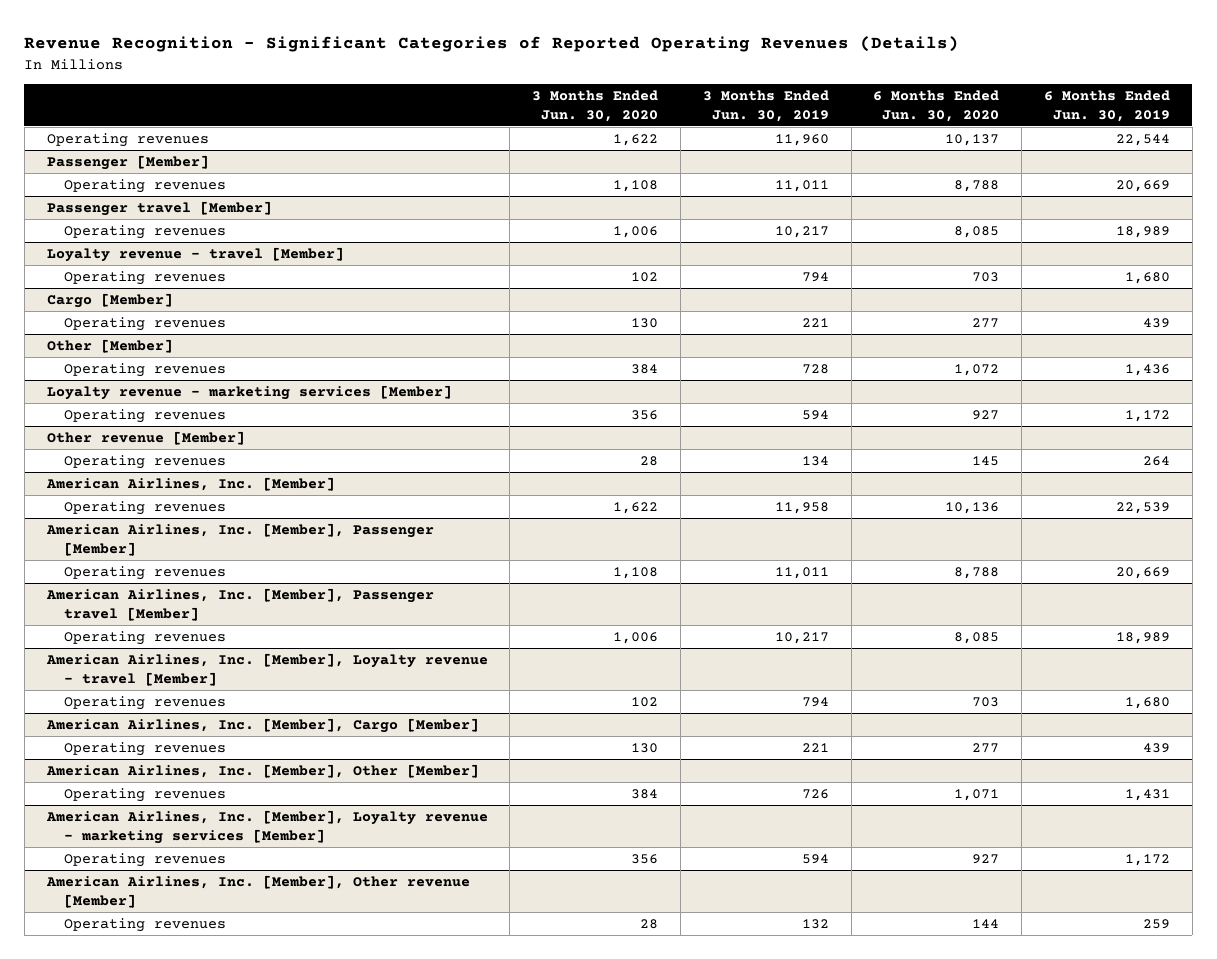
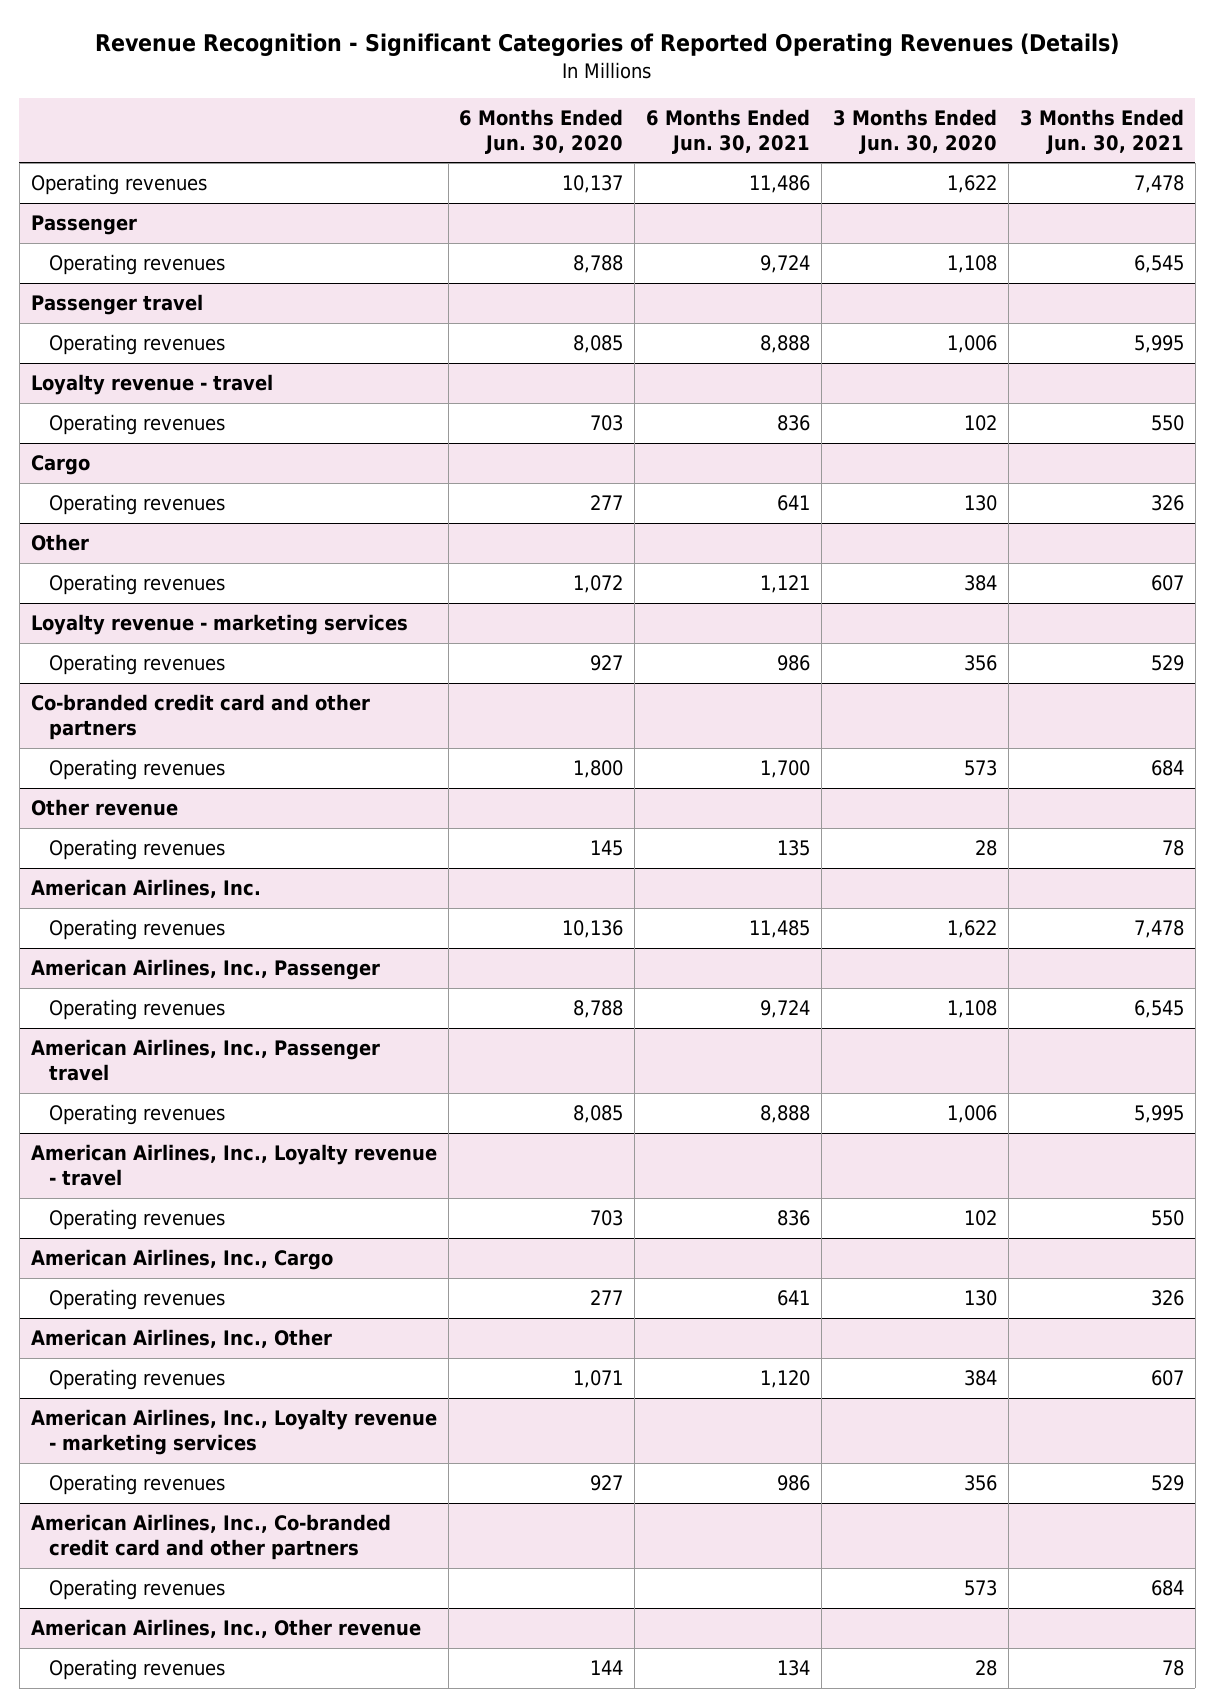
[702,89,829,122] 3 Months Ended Jun. 30, 2019 -> none
[1043,89,1170,122] 6 Months Ended Jun. 30, 2019 -> none
none -> [646,109,811,154] 6 Months Ended Jun. 30, 2021
none -> [1019,109,1184,154] 3 Months Ended Jun. 30, 2021
[46,154,209,170] Passenger [Member] -> [30,215,137,236] Passenger
[46,200,272,216] Passenger travel [Member] -> [30,294,203,316] Passenger travel
[46,246,344,262] Loyalty revenue - travel [Member] -> [30,374,273,396] Loyalty revenue - travel
[46,292,173,308] Cargo [Member] -> [30,455,90,476] Cargo
[46,338,173,353] Other [Member] -> [30,534,89,552] Other
[46,384,452,400] Loyalty revenue - marketing services [Member] -> [30,614,408,636] Loyalty revenue - marketing services
none -> [30,694,370,741] Co-branded credit card and other partners
none -> [49,759,226,781] Operating revenues
[46,430,245,445] Other revenue [Member] -> [30,799,178,817] Other revenue
[45,476,335,491] American Airlines, Inc. [Member] -> [30,879,261,899] American Airlines, Inc.
[45,522,434,556] American Airlines, Inc. [Member], Passenger [Member] -> [30,959,380,981] American Airlines, Inc., Passenger
[45,587,434,621] American Airlines, Inc. [Member], Passenger travel [Member] -> [30,1039,380,1082] American Airlines, Inc., Passenger travel
[45,652,488,686] American Airlines, Inc. [Member], Loyalty revenue - travel [Member] -> [30,1144,437,1187] American Airlines, Inc., Loyalty revenue - travel
[45,717,479,733] American Airlines, Inc. [Member], Cargo [Member] -> [30,1249,333,1271] American Airlines, Inc., Cargo
[45,763,479,778] American Airlines, Inc. [Member], Other [Member] -> [30,1329,332,1349] American Airlines, Inc., Other
[45,809,488,844] American Airlines, Inc. [Member], Loyalty revenue - marketing services [Member] -> [30,1409,437,1456] American Airlines, Inc., Loyalty revenue - marketing services
none -> [30,1514,391,1561] American Airlines, Inc., Co-branded credit card and other partners
none -> [49,1579,226,1601] Operating revenues
[45,874,470,908] American Airlines, Inc. [Member], Other revenue [Member] -> [30,1619,421,1639] American Airlines, Inc., Other revenue

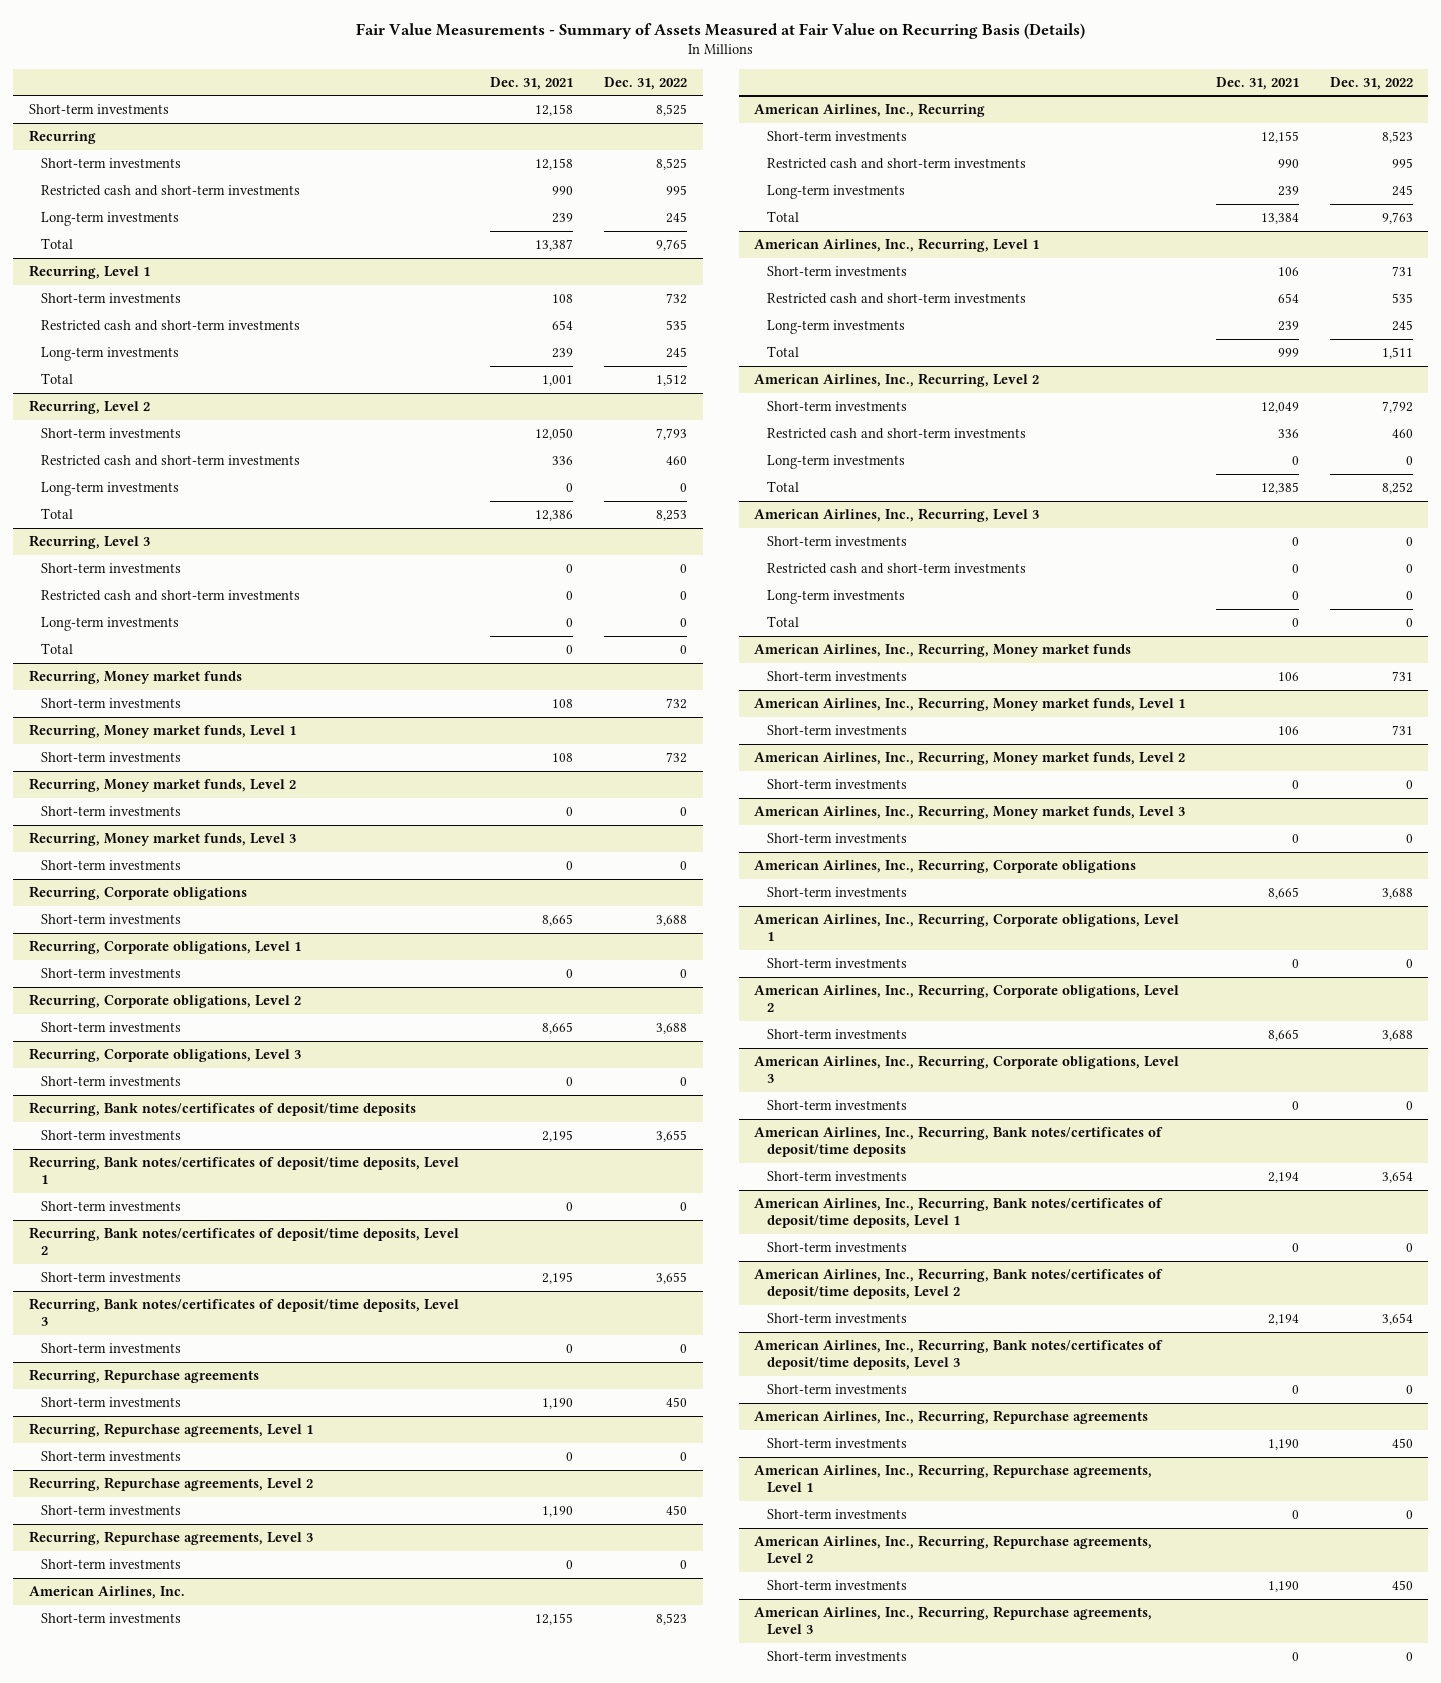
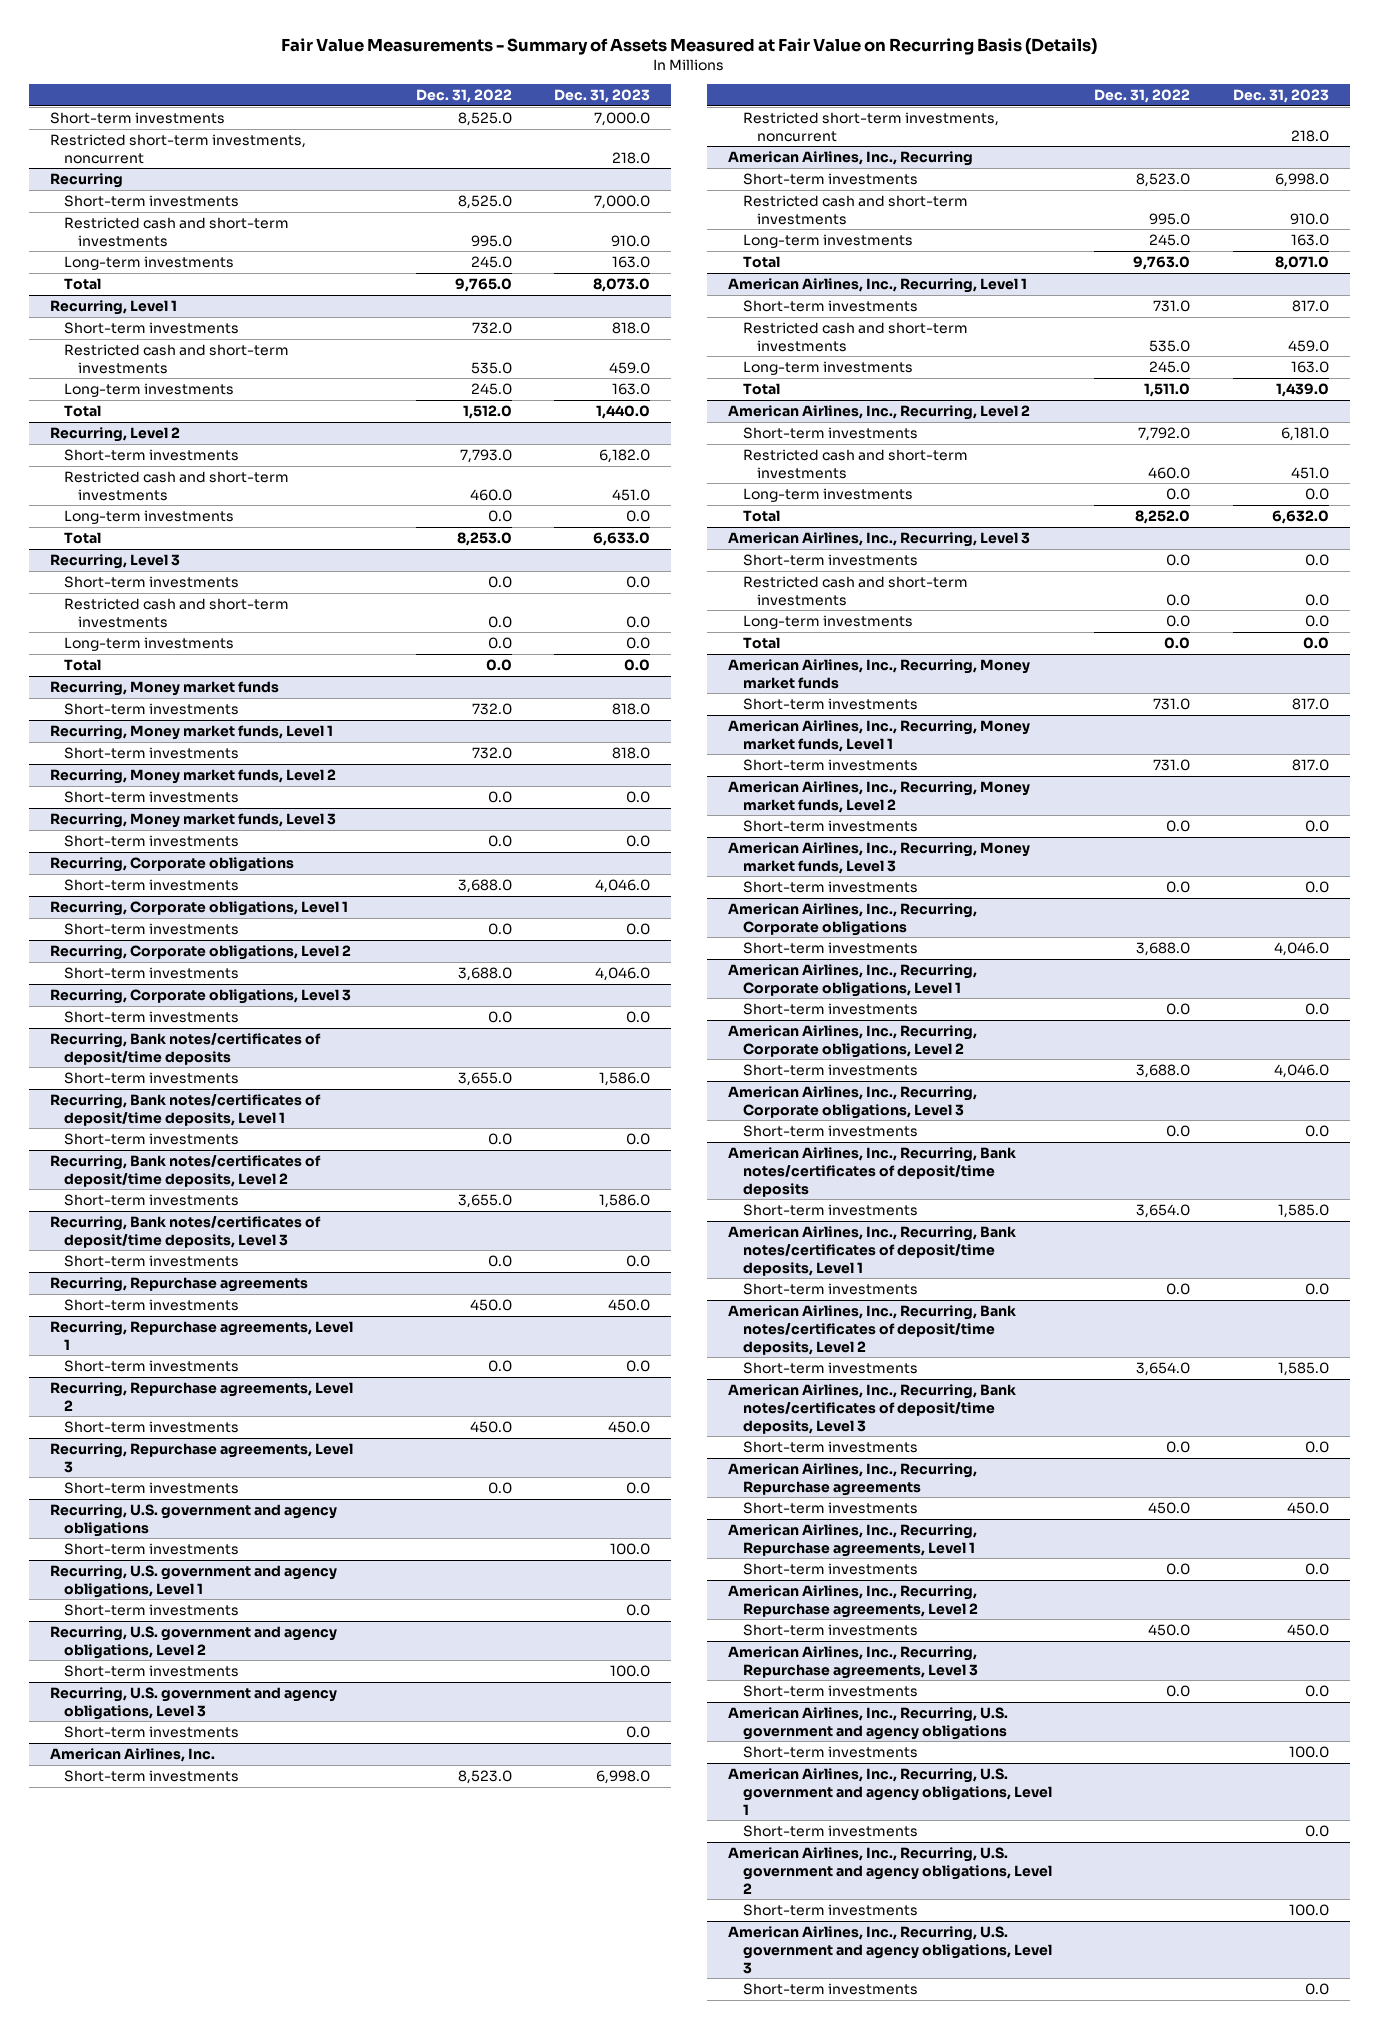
[490,76,574,90] Dec. 31, 2021 -> none
none -> [554,88,651,103] Dec. 31, 2023
[656,103,688,116] 8,525 -> [457,111,512,126] 8,525.0
none -> [49,133,306,164] Restricted short-term investments, noncurrent
[656,157,688,170] 8,525 -> [457,194,512,209] 8,525.0
[666,184,688,195] 995 -> [470,234,512,247] 995.0
[666,211,688,223] 245 -> [470,255,512,268] 245.0
[656,238,688,251] 9,765 -> [454,277,512,292] 9,765.0
[666,292,688,304] 732 -> [471,321,512,334] 732.0
[666,319,688,330] 535 -> [470,361,512,374] 535.0
[666,346,688,358] 245 -> [470,382,512,395] 245.0
[656,373,688,386] 1,512 -> [462,404,512,419] 1,512.0
[656,427,688,440] 7,793 -> [459,448,512,463] 7,793.0
[666,455,688,465] 460 -> [469,488,512,501] 460.0
[680,482,688,492] 0 -> [487,509,512,522] 0.0
[656,508,688,521] 8,253 -> [456,531,512,546] 8,253.0
[680,563,688,573] 0 -> [487,575,512,588] 0.0
[680,590,688,600] 0 -> [487,615,512,628] 0.0
[680,617,688,627] 0 -> [487,636,512,649] 0.0
[680,644,688,654] 0 -> [485,658,512,671] 0.0
[666,697,688,709] 732 -> [471,702,512,715] 732.0
[666,751,688,763] 732 -> [471,746,512,759] 732.0
[680,806,688,816] 0 -> [487,790,512,803] 0.0
[680,860,688,870] 0 -> [487,834,512,847] 0.0
[656,914,688,926] 3,688 -> [457,878,512,893] 3,688.0
[680,968,688,978] 0 -> [487,922,512,935] 0.0
[656,1022,688,1034] 3,688 -> [457,966,512,981] 3,688.0
[680,1076,688,1086] 0 -> [487,1010,512,1023] 0.0
[656,1129,688,1142] 3,655 -> [457,1071,512,1086] 3,655.0
[680,1201,688,1211] 0 -> [487,1132,512,1145] 0.0
[656,1271,688,1284] 3,655 -> [457,1193,512,1208] 3,655.0
[680,1343,688,1353] 0 -> [487,1254,512,1267] 0.0
[666,1396,688,1407] 450 -> [469,1298,512,1311] 450.0
[680,1451,688,1461] 0 -> [487,1359,512,1372] 0.0
[666,1504,688,1515] 450 -> [469,1420,512,1433] 450.0
[680,1559,688,1569] 0 -> [487,1481,512,1494] 0.0
none -> [49,1503,337,1537] Recurring, U.S. government and agency obligations
none -> [64,1542,240,1555] Short-term investments
none -> [49,1564,337,1598] Recurring, U.S. government and agency obligations, Level 1
none -> [64,1603,240,1616] Short-term investments
none -> [49,1625,337,1659] Recurring, U.S. government and agency obligations, Level 2
none -> [64,1664,240,1677] Short-term investments
none -> [49,1686,337,1720] Recurring, U.S. government and agency obligations, Level 3
none -> [64,1725,240,1738] Short-term investments
[656,1612,688,1625] 8,523 -> [457,1769,512,1784] 8,523.0
none -> [742,111,999,142] Restricted short-term investments, noncurrent
[1381,130,1413,143] 8,523 -> [1136,172,1191,187] 8,523.0
[1391,157,1413,168] 995 -> [1149,212,1191,225] 995.0
[1391,184,1413,196] 245 -> [1149,233,1191,246] 245.0
[1381,211,1413,224] 9,763 -> [1133,255,1191,270] 9,763.0
[1391,265,1413,276] 731 -> [1153,299,1191,312] 731.0
[1391,292,1413,303] 535 -> [1149,339,1191,352] 535.0
[1391,319,1413,331] 245 -> [1149,360,1191,373] 245.0
[1381,346,1413,359] 1,511 -> [1144,382,1191,397] 1,511.0
[1381,400,1413,413] 7,792 -> [1138,426,1191,441] 7,792.0
[1391,428,1413,438] 460 -> [1148,466,1191,479] 460.0
[1405,455,1413,465] 0 -> [1166,487,1191,500] 0.0
[1381,481,1413,494] 8,252 -> [1135,509,1191,524] 8,252.0
[1405,536,1413,546] 0 -> [1166,553,1191,566] 0.0
[1405,563,1413,573] 0 -> [1166,593,1191,606] 0.0
[1405,590,1413,600] 0 -> [1166,614,1191,627] 0.0
[1405,617,1413,627] 0 -> [1164,636,1191,649] 0.0
[1391,670,1413,681] 731 -> [1153,697,1191,710] 731.0
[1391,724,1413,735] 731 -> [1153,758,1191,771] 731.0
[1405,779,1413,789] 0 -> [1166,819,1191,832] 0.0
[1405,833,1413,843] 0 -> [1166,880,1191,893] 0.0
[1381,887,1413,899] 3,688 -> [1136,941,1191,956] 3,688.0
[1405,958,1413,968] 0 -> [1166,1002,1191,1015] 0.0
[1381,1029,1413,1041] 3,688 -> [1136,1063,1191,1078] 3,688.0
[1405,1100,1413,1110] 0 -> [1166,1124,1191,1137] 0.0
[1381,1170,1413,1183] 3,654 -> [1136,1203,1191,1218] 3,654.0
[1405,1242,1413,1252] 0 -> [1166,1282,1191,1295] 0.0
[1381,1312,1413,1325] 3,654 -> [1136,1361,1191,1376] 3,654.0
[1405,1384,1413,1394] 0 -> [1166,1440,1191,1453] 0.0
[1391,1437,1413,1448] 450 -> [1148,1501,1191,1514] 450.0
[1405,1509,1413,1519] 0 -> [1166,1562,1191,1575] 0.0
[1391,1579,1413,1590] 450 -> [1148,1623,1191,1636] 450.0
[1405,1651,1413,1661] 0 -> [1166,1684,1191,1697] 0.0
none -> [728,1706,1009,1740] American Airlines, Inc., Recurring, U.S. government and agency obligations
none -> [742,1745,918,1758] Short-term investments
none -> [728,1767,1052,1815] American Airlines, Inc., Recurring, U.S. government and agency obligations, Level 1
none -> [742,1824,918,1837] Short-term investments
none -> [728,1846,1052,1894] American Airlines, Inc., Recurring, U.S. government and agency obligations, Level 2
none -> [742,1903,918,1916] Short-term investments
none -> [728,1925,1052,1974] American Airlines, Inc., Recurring, U.S. government and agency obligations, Level 3
none -> [742,1982,918,1995] Short-term investments

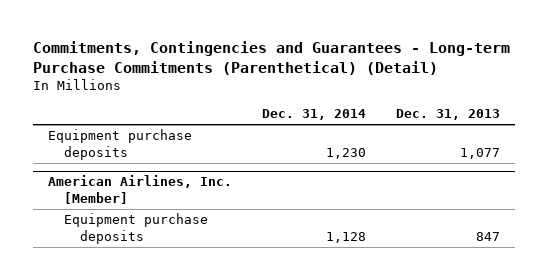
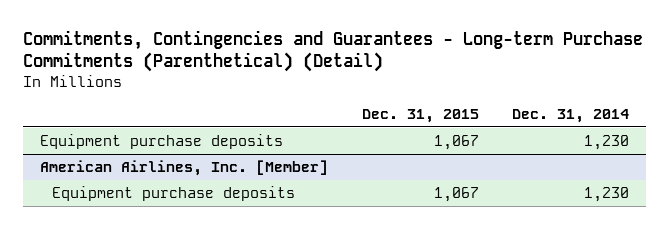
[396,109,501,121] Dec. 31, 2013 -> none
none -> [361,109,479,124] Dec. 31, 2015
[326,231,367,243] 1,128 -> [584,186,630,202] 1,230

